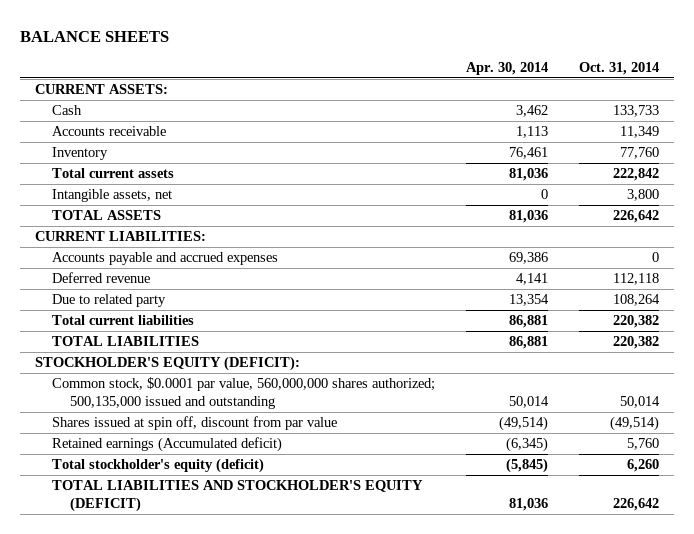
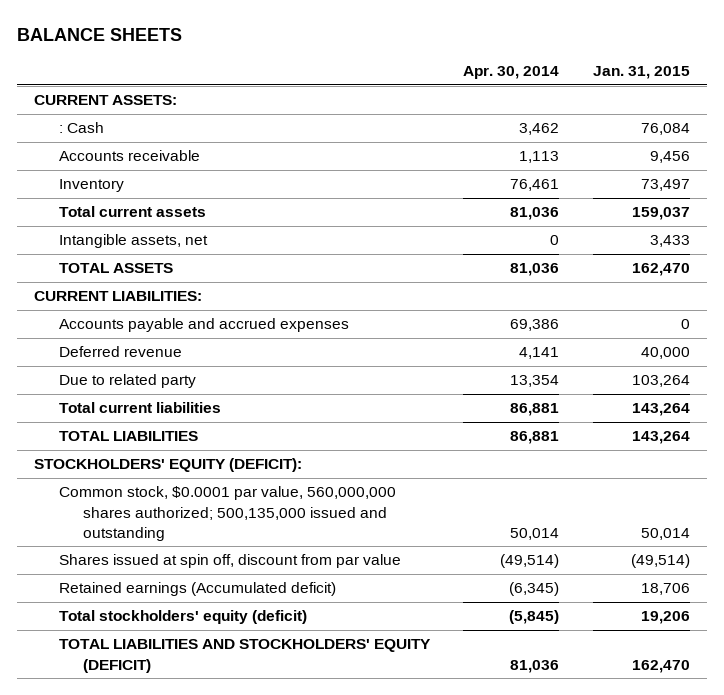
[578,61,659,75] Oct. 31, 2014 -> none
none -> [592,66,690,80] Jan. 31, 2015
[52,105,83,116] Cash -> [58,122,104,134] : Cash
[34,356,300,372] STOCKHOLDER'S EQUITY (DEFICIT): -> [33,458,302,473] STOCKHOLDERS' EQUITY (DEFICIT):
[52,458,265,474] Total stockholder's equity (deficit) -> [58,610,307,625] Total stockholders' equity (deficit)
[52,480,424,512] TOTAL LIABILITIES AND STOCKHOLDER'S EQUITY (DEFICIT) -> [58,639,431,673] TOTAL LIABILITIES AND STOCKHOLDERS' EQUITY (DEFICIT)

